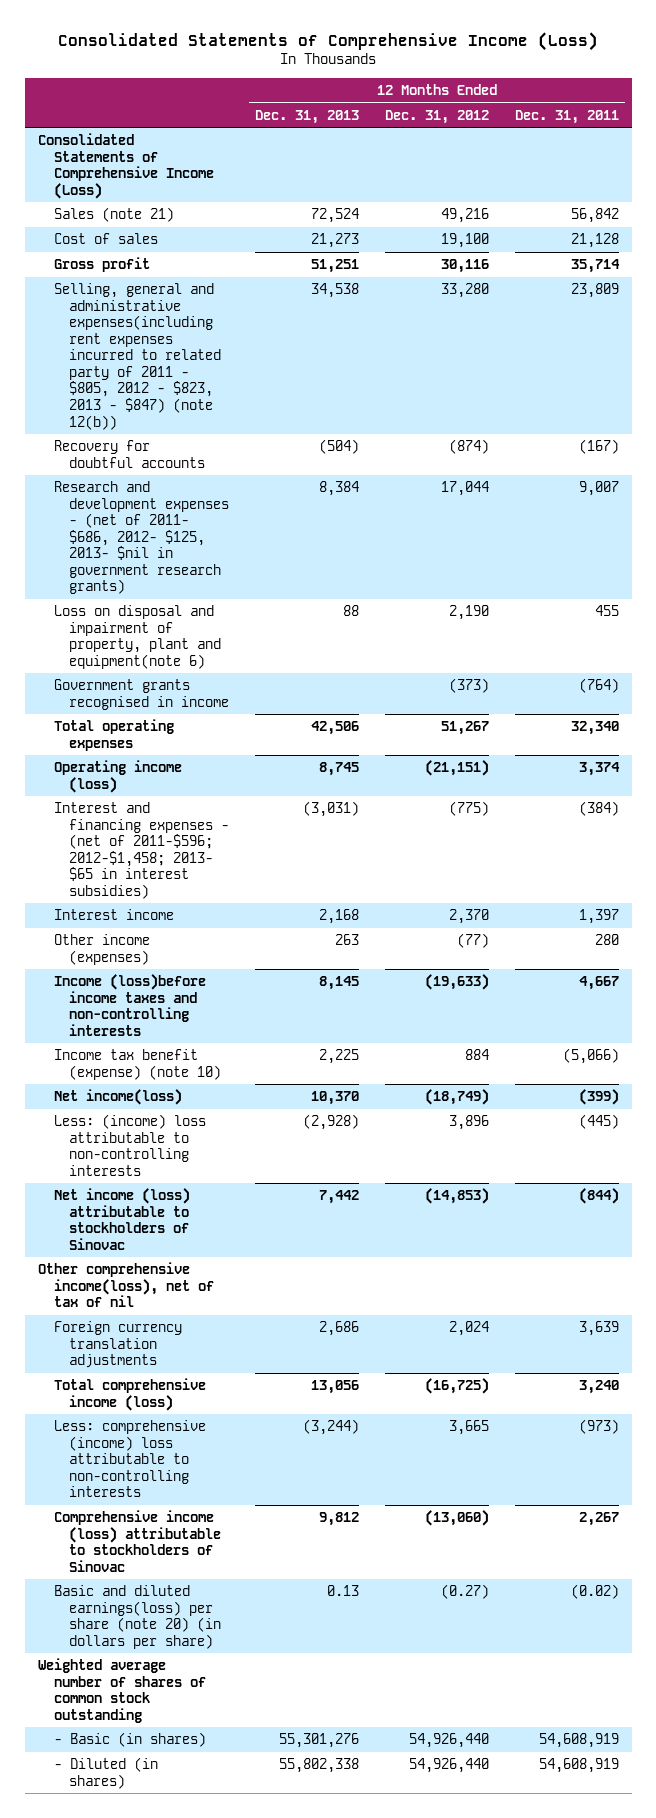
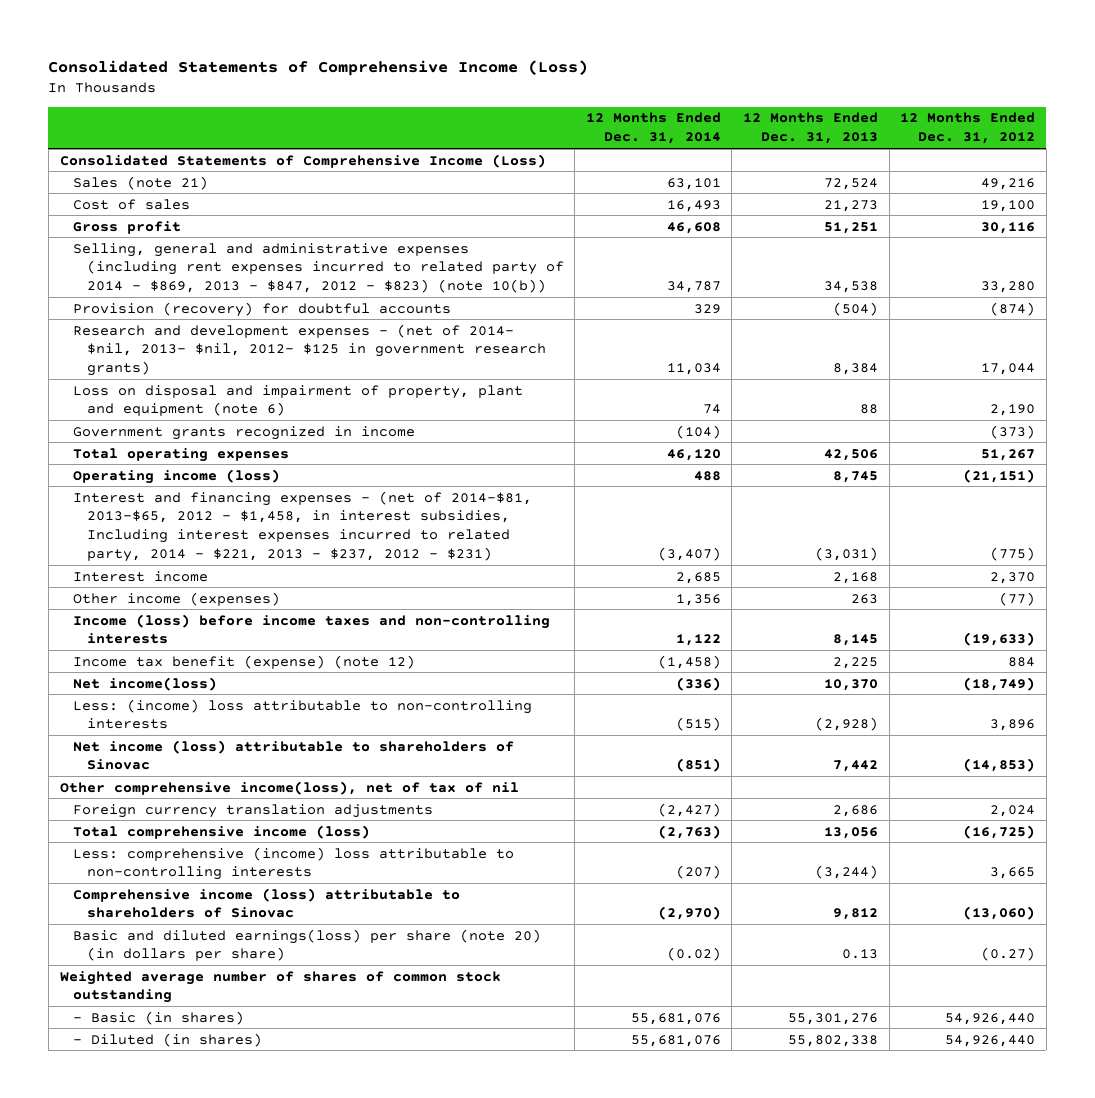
[514,109,619,124] Dec. 31, 2011 -> none
none -> [585,112,721,145] 12 Months Ended Dec. 31, 2014
[53,283,222,430] Selling, general and administrative expenses(including rent expenses incurred to related party of 2011 - $805, 2012 - $823, 2013 - $847) (note 12(b)) -> [73,242,564,294] Selling, general and administrative expenses (including rent expenses incurred to related party of 2014 - $869, 2013 - $847, 2012 - $823) (note 10(b))
[53,440,206,468] Recovery for doubtful accounts -> [73,301,452,317] Provision (recovery) for doubtful accounts
[53,481,230,595] Research and development expenses - (net of 2011- $686, 2012- $125, 2013- $nil in government research grants) -> [73,323,546,377] Research and development expenses - (net of 2014- $nil, 2013- $nil, 2012- $125 in government research grants)
[53,605,222,669] Loss on disposal and impairment of property, plant and equipment(note 6) -> [73,384,524,417] Loss on disposal and impairment of property, plant and equipment (note 6)
[53,679,230,710] Government grants recognised in income -> [73,425,416,440] Government grants recognized in income
[53,802,230,899] Interest and financing expenses - (net of 2011-$596; 2012-$1,458; 2013- $65 in interest subsidies) -> [73,490,533,563] Interest and financing expenses - (net of 2014-$81, 2013-$65, 2012 - $1,458, in interest subsidies, Including interest expenses incurred to related party, 2014 - $221, 2013 - $237, 2012 - $231)
[53,974,206,1036] Income (loss)before income taxes and non-controlling interests -> [73,613,551,645] Income (loss) before income taxes and non-controlling interests
[53,1049,222,1080] Income tax benefit (expense) (note 10) -> [73,654,416,669] Income tax benefit (expense) (note 12)
[53,1188,190,1250] Net income (loss) attributable to stockholders of Sinovac -> [73,739,515,771] Net income (loss) attributable to shareholders of Sinovac
[53,1510,222,1572] Comprehensive income (loss) attributable to stockholders of Sinovac -> [73,887,461,919] Comprehensive income (loss) attributable to shareholders of Sinovac

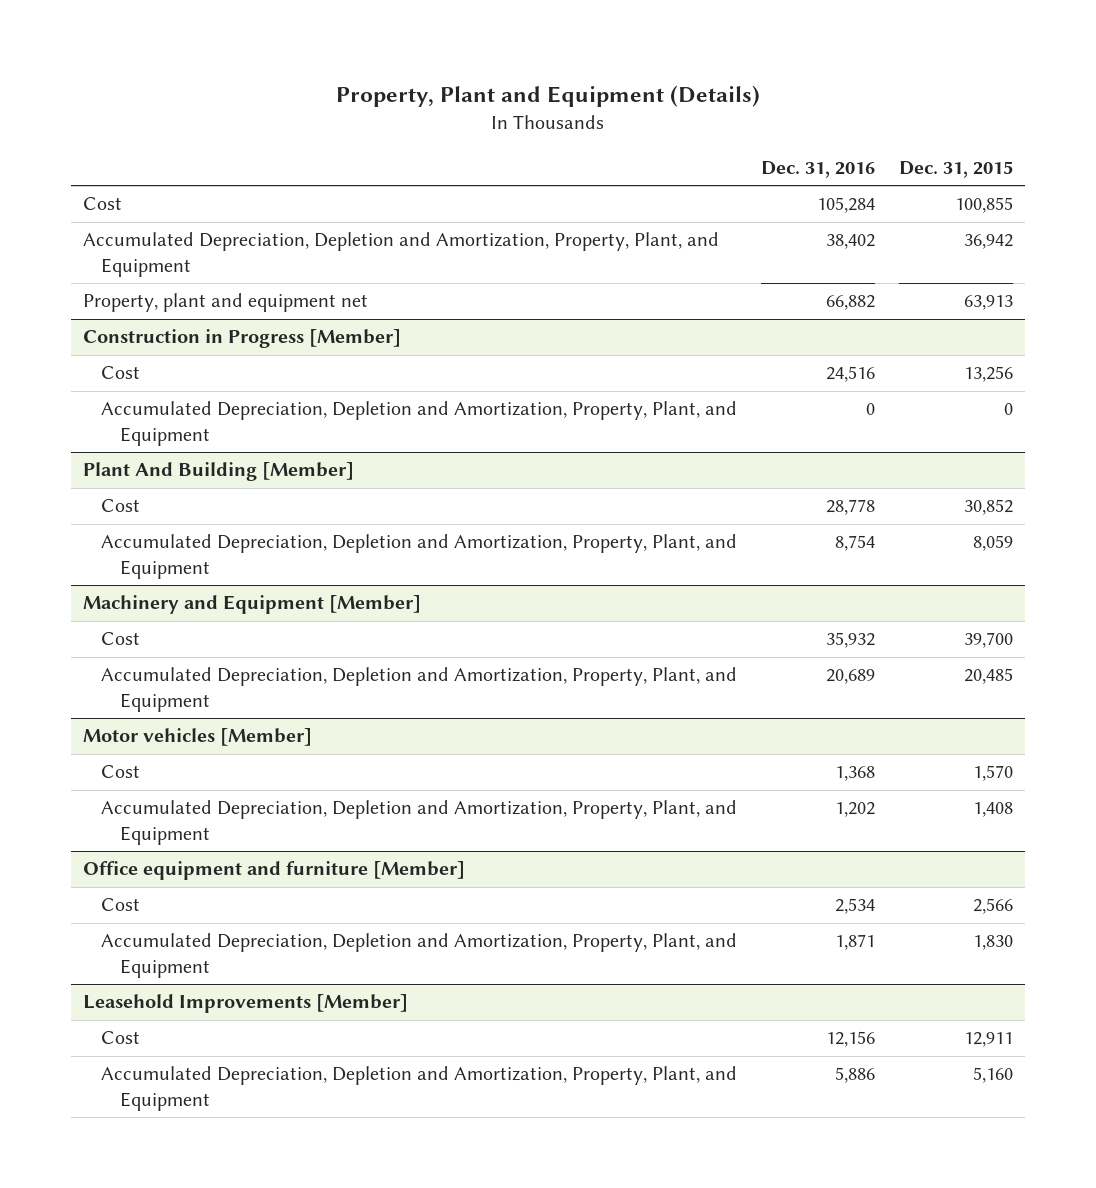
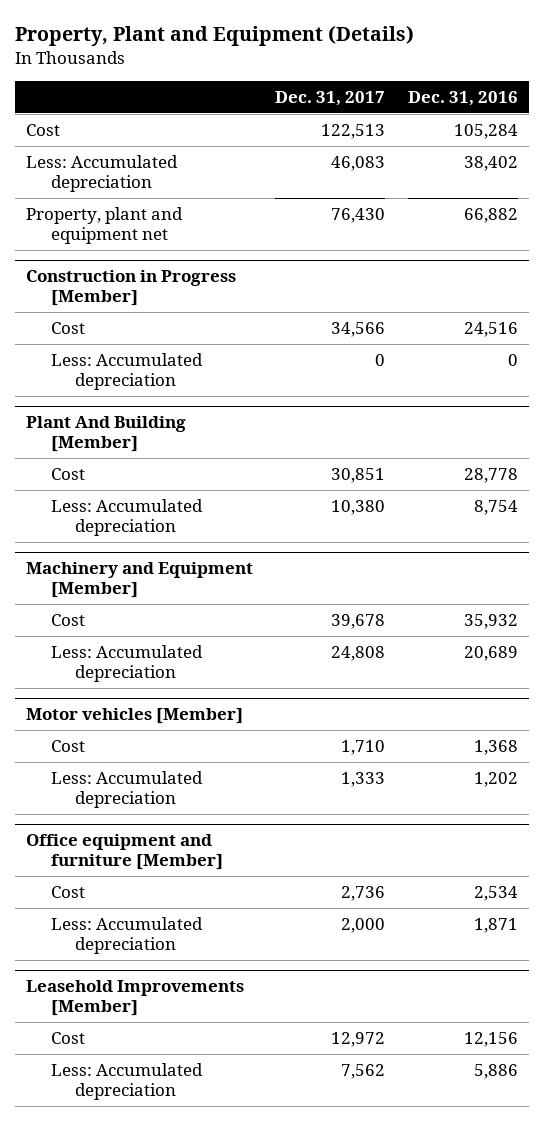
[899,160,1014,178] Dec. 31, 2015 -> none
none -> [275,90,386,106] Dec. 31, 2017
[82,232,719,277] Accumulated Depreciation, Depletion and Amortization, Property, Plant, and Equipment -> [25,155,178,193] Less: Accumulated depreciation
[101,401,738,446] Accumulated Depreciation, Depletion and Amortization, Property, Plant, and Equipment -> [50,353,203,391] Less: Accumulated depreciation
[101,534,738,579] Accumulated Depreciation, Depletion and Amortization, Property, Plant, and Equipment -> [50,499,203,537] Less: Accumulated depreciation
[101,667,738,712] Accumulated Depreciation, Depletion and Amortization, Property, Plant, and Equipment -> [50,645,203,683] Less: Accumulated depreciation
[101,800,738,845] Accumulated Depreciation, Depletion and Amortization, Property, Plant, and Equipment -> [50,771,203,809] Less: Accumulated depreciation
[101,933,738,978] Accumulated Depreciation, Depletion and Amortization, Property, Plant, and Equipment -> [50,917,203,955] Less: Accumulated depreciation
[101,1066,738,1111] Accumulated Depreciation, Depletion and Amortization, Property, Plant, and Equipment -> [50,1063,203,1101] Less: Accumulated depreciation

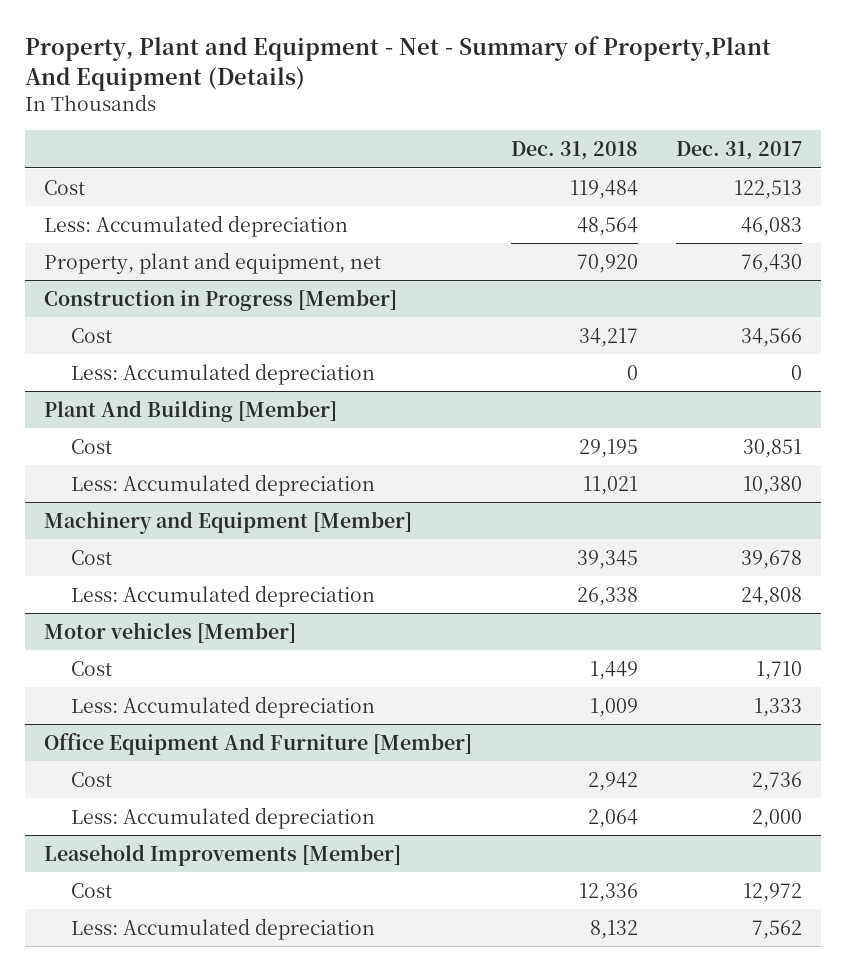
[14,25,414,47] Property, Plant and Equipment (Details) -> [25,36,772,92] Property, Plant and Equipment - Net - Summary of Property,Plant And Equipment (Details)
[407,90,518,106] Dec. 31, 2016 -> none
none -> [510,141,638,161] Dec. 31, 2018
[25,207,183,245] Property, plant and equipment net -> [44,251,382,274] Property, plant and equipment, net
[25,834,223,871] Office equipment and furniture [Member] -> [44,732,473,755] Office Equipment And Furniture [Member]

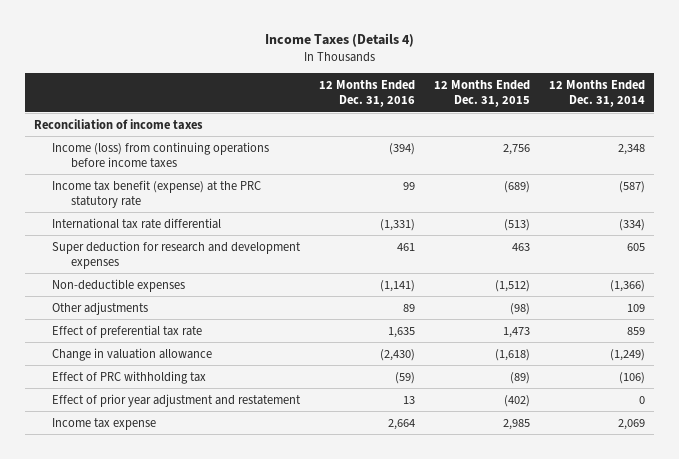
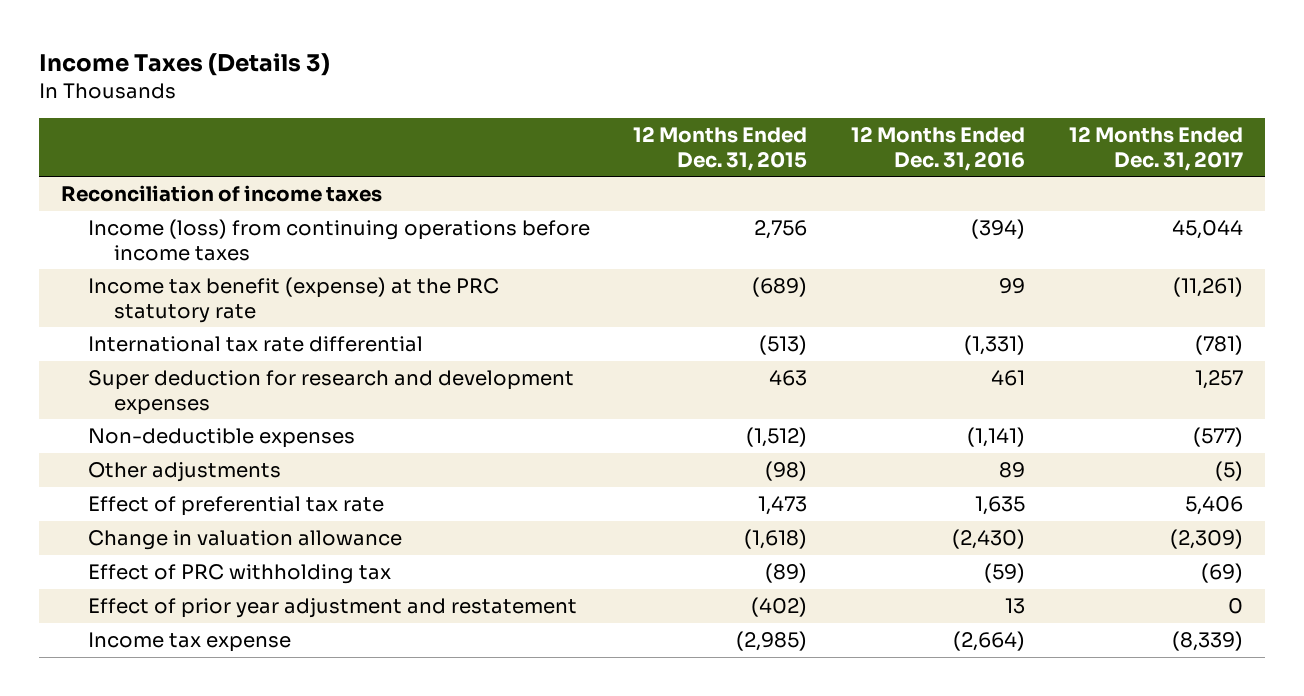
[264,33,414,48] Income Taxes (Details 4) -> [39,52,331,76] Income Taxes (Details 3)
[548,80,645,108] 12 Months Ended Dec. 31, 2014 -> none
none -> [1068,126,1243,171] 12 Months Ended Dec. 31, 2017
[388,418,416,430] 2,664 -> [952,631,1025,652] (2,664)
[502,418,530,430] 2,985 -> [736,631,808,652] (2,985)

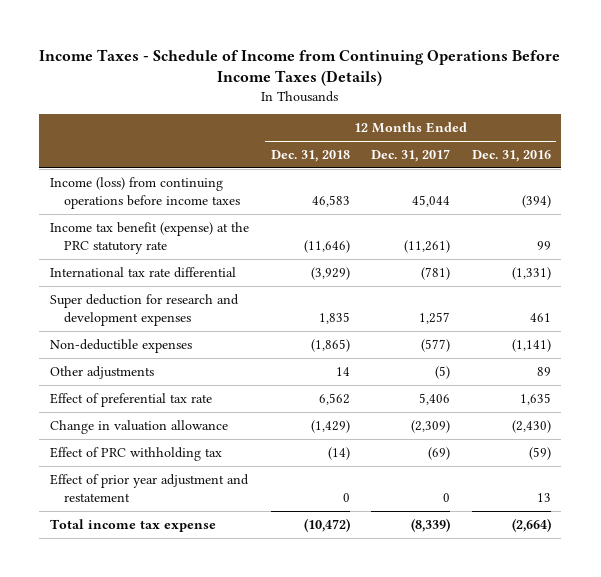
[39,52,331,76] Income Taxes (Details 3) -> [39,48,561,87] Income Taxes - Schedule of Income from Continuing Operations Before Income Taxes (Details)
[633,126,808,171] 12 Months Ended Dec. 31, 2015 -> none
none -> [270,149,350,162] Dec. 31, 2018
[61,185,383,203] Reconciliation of income taxes -> none
[87,632,291,653] Income tax expense -> [49,518,216,532] Total income tax expense

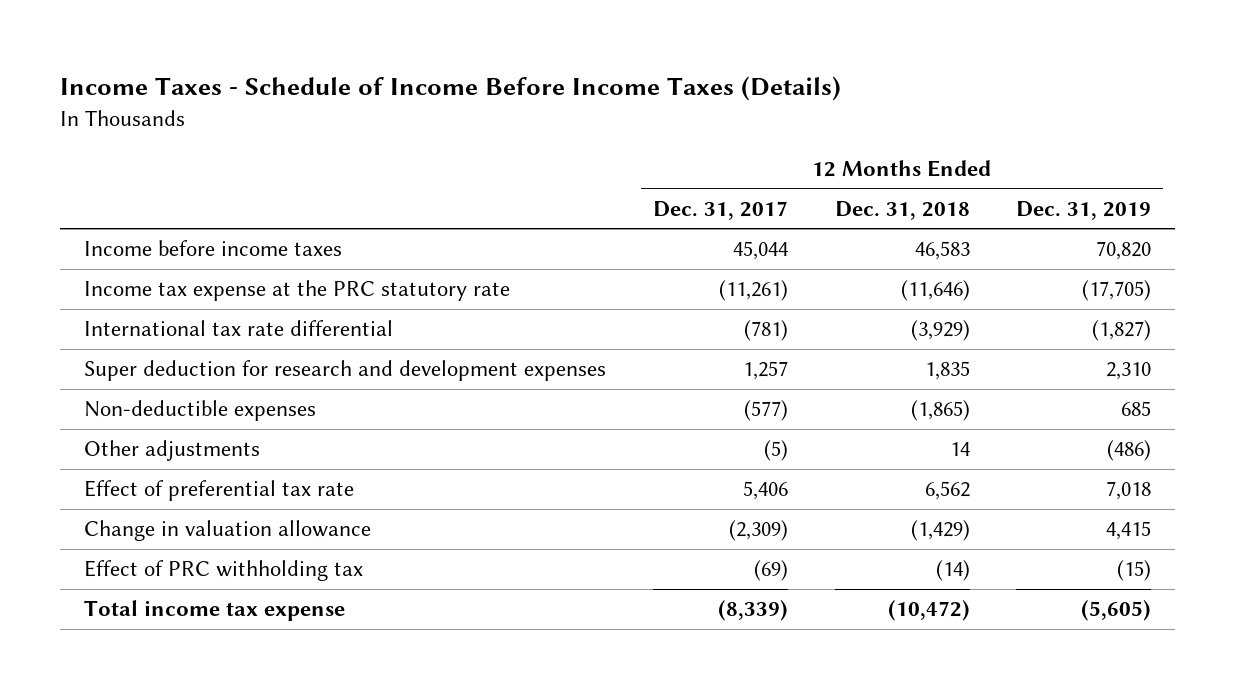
[39,48,561,87] Income Taxes - Schedule of Income from Continuing Operations Before Income Taxes (Details) -> [60,76,842,102] Income Taxes - Schedule of Income Before Income Taxes (Details)
[471,149,551,162] Dec. 31, 2016 -> none
none -> [1016,200,1152,220] Dec. 31, 2019
[49,176,240,209] Income (loss) from continuing operations before income taxes -> [83,240,342,257] Income before income taxes
[49,221,249,254] Income tax benefit (expense) at the PRC statutory rate -> [83,280,510,302] Income tax expense at the PRC statutory rate
[49,473,249,502] Effect of prior year adjustment and restatement -> none

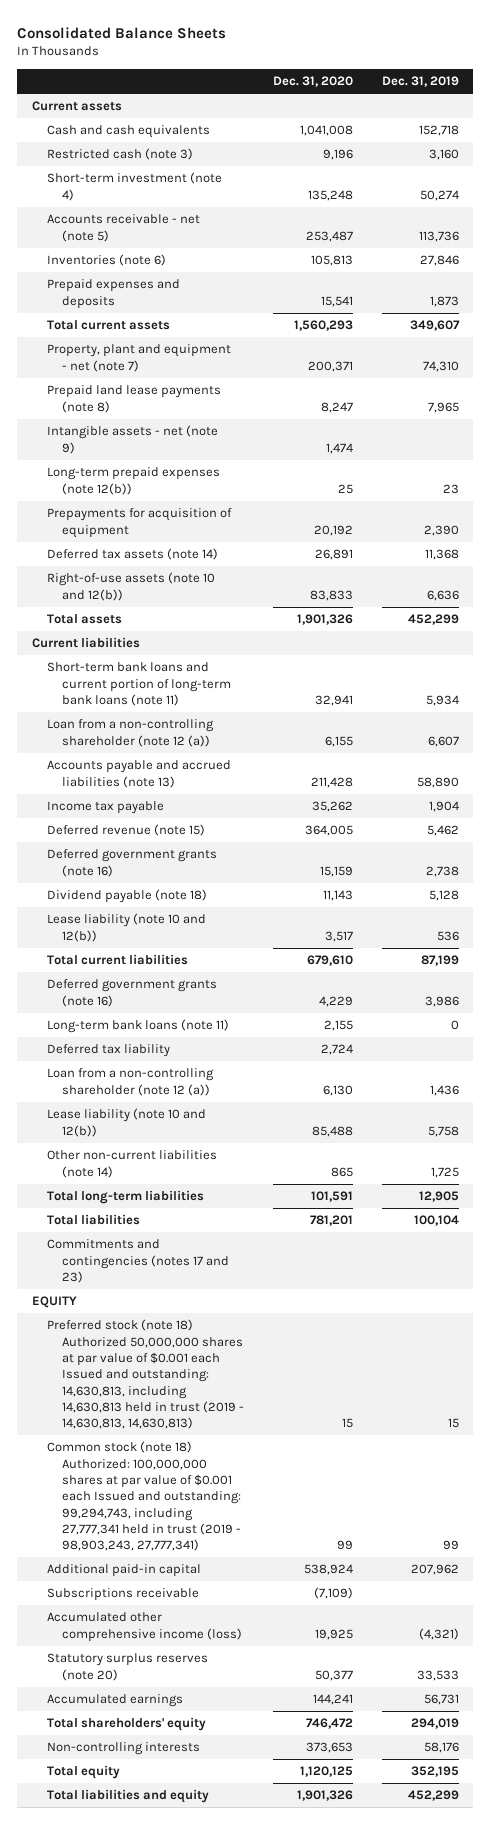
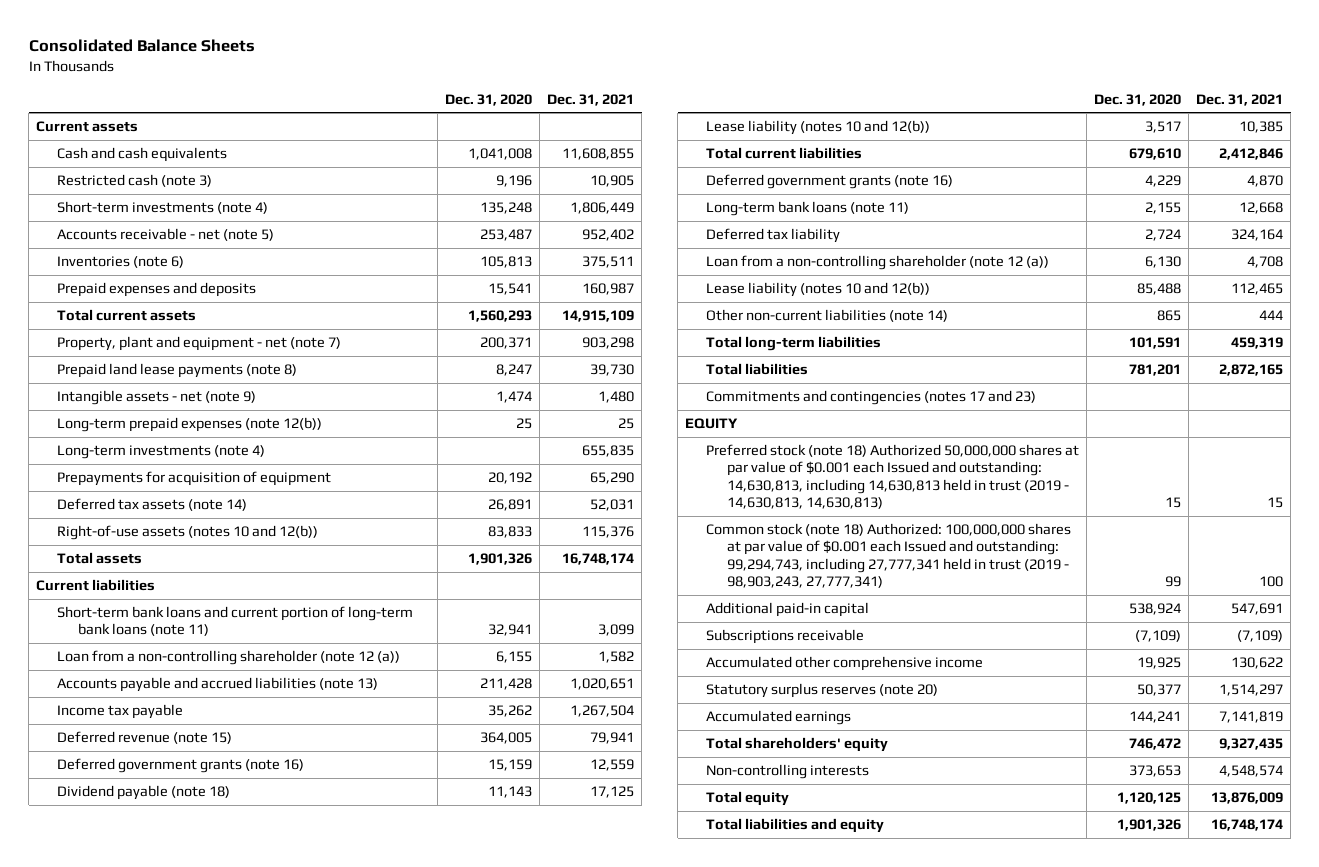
[381,76,459,88] Dec. 31, 2019 -> none
none -> [547,93,635,106] Dec. 31, 2021
[46,172,222,201] Short-term investment (note 4) -> [57,201,269,215] Short-term investments (note 4)
none -> [57,445,266,460] Long-term investments (note 4)
[46,572,215,601] Right-of-use assets (note 10 and 12(b)) -> [57,525,319,541] Right-of-use assets (notes 10 and 12(b))
[46,913,206,942] Lease liability (note 10 and 12(b)) -> [706,120,931,136] Lease liability (notes 10 and 12(b))
[46,1108,206,1137] Lease liability (note 10 and 12(b)) -> [706,282,931,298] Lease liability (notes 10 and 12(b))
[46,1612,243,1642] Accumulated other comprehensive income (loss) -> [706,656,984,672] Accumulated other comprehensive income

